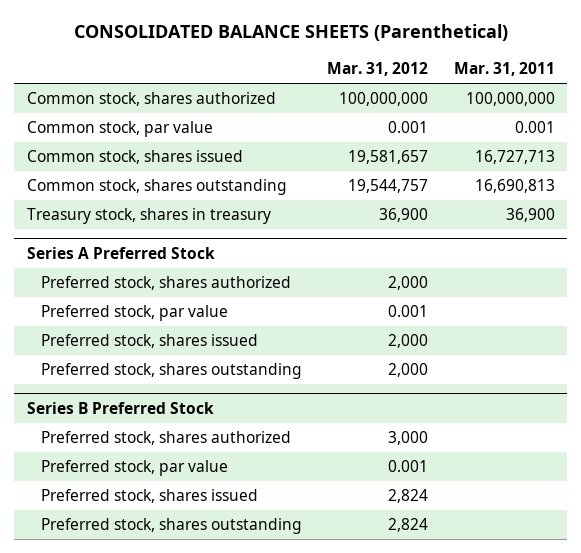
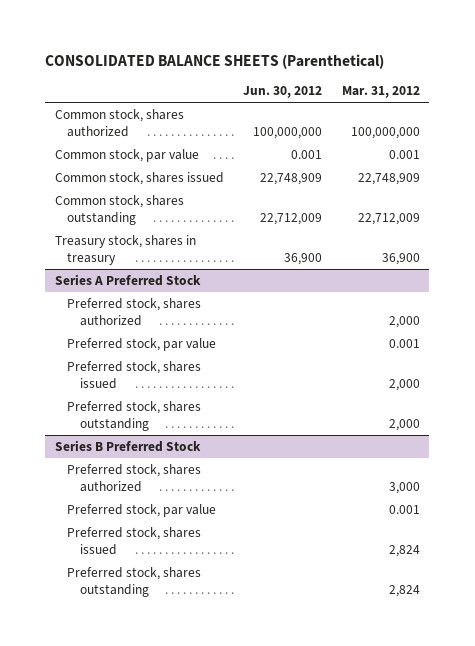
[453,62,555,77] Mar. 31, 2011 -> none
none -> [243,86,323,99] Jun. 30, 2012
[348,150,429,165] 19,581,657 -> [357,173,420,186] 22,748,909
[348,179,429,194] 19,544,757 -> [357,213,420,226] 22,712,009

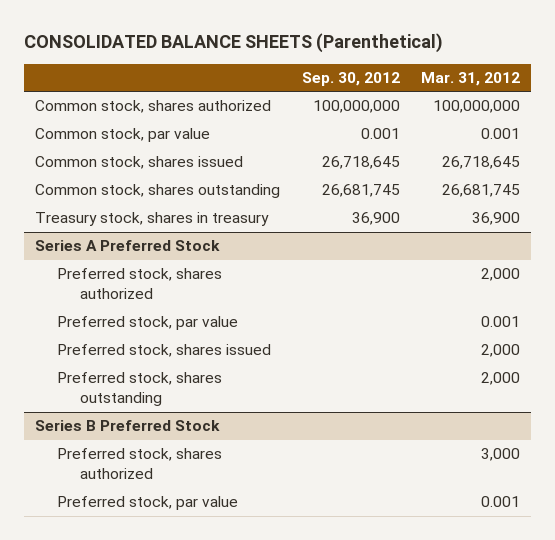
[243,86,323,99] Jun. 30, 2012 -> none
none -> [301,72,400,87] Sep. 30, 2012
[357,173,420,186] 22,748,909 -> [442,156,521,170] 26,718,645
[357,213,420,226] 22,712,009 -> [442,184,521,198] 26,681,745
[67,527,202,556] Preferred stock, shares issued -> none
[67,567,202,598] Preferred stock, shares outstanding -> none

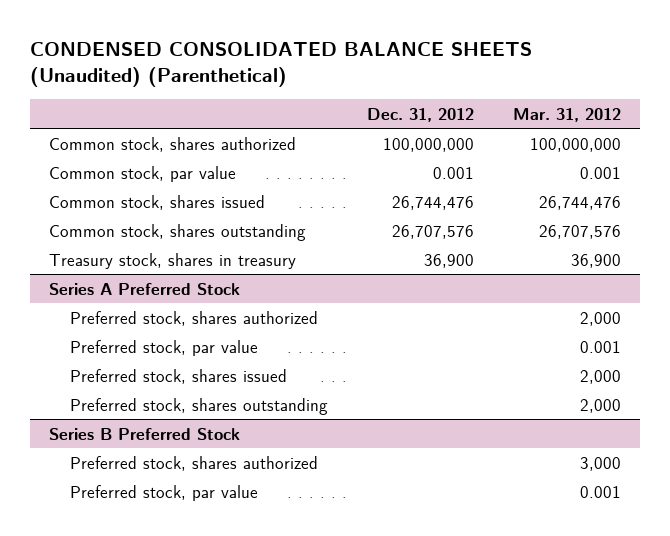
[24,33,444,54] CONSOLIDATED BALANCE SHEETS (Parenthetical) -> [29,41,532,88] CONDENSED CONSOLIDATED BALANCE SHEETS (Unaudited) (Parenthetical)
[301,72,400,87] Sep. 30, 2012 -> none
none -> [366,107,474,122] Dec. 31, 2012
[442,156,521,170] 26,718,645 -> [538,195,621,210] 26,744,476
[442,184,521,198] 26,681,745 -> [538,224,621,239] 26,707,576

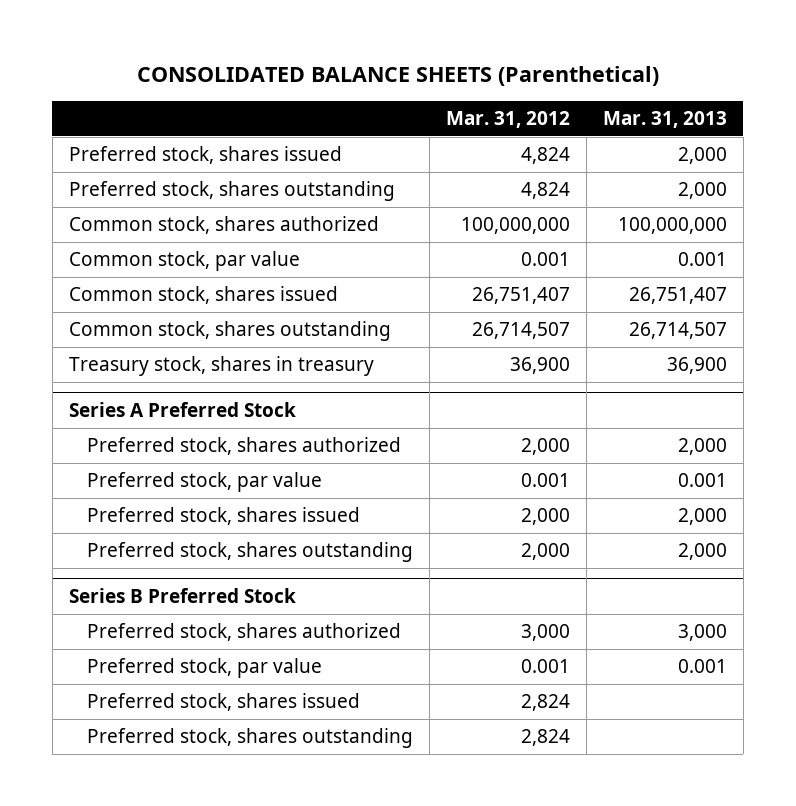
[29,41,532,88] CONDENSED CONSOLIDATED BALANCE SHEETS (Unaudited) (Parenthetical) -> [136,65,659,86] CONSOLIDATED BALANCE SHEETS (Parenthetical)
[366,107,474,122] Dec. 31, 2012 -> none
none -> [602,110,727,128] Mar. 31, 2013
none -> [68,146,342,165] Preferred stock, shares issued
none -> [68,181,395,202] Preferred stock, shares outstanding
[538,195,621,210] 26,744,476 -> [471,287,570,305] 26,751,407
[538,224,621,239] 26,707,576 -> [471,322,570,340] 26,714,507
none -> [86,693,360,712] Preferred stock, shares issued
none -> [86,728,413,749] Preferred stock, shares outstanding

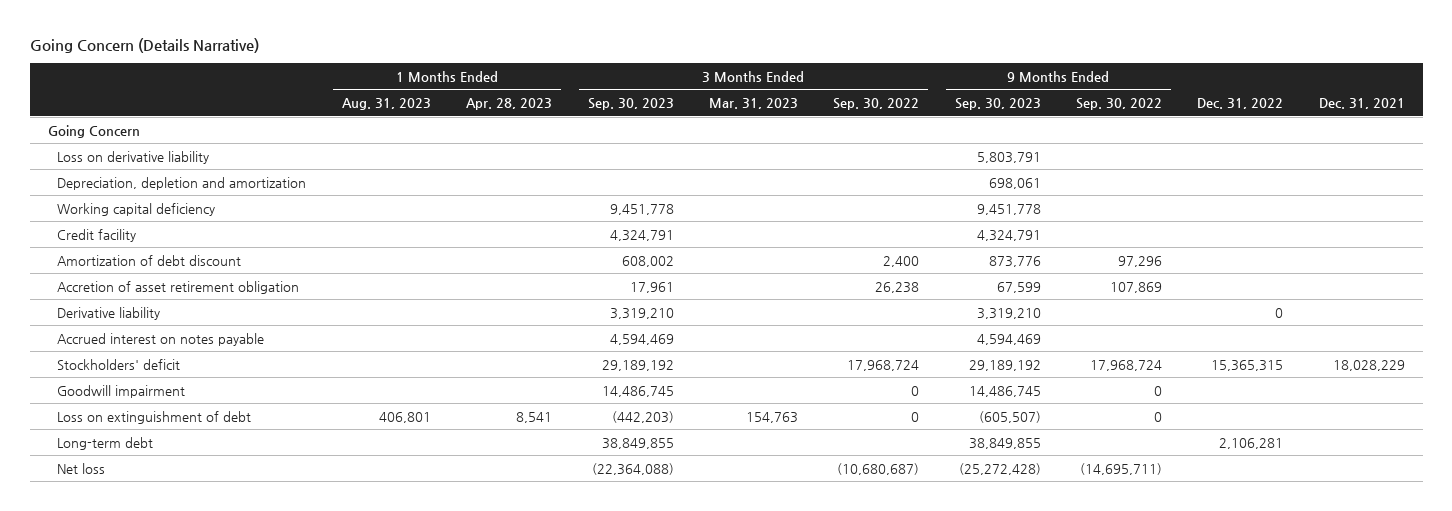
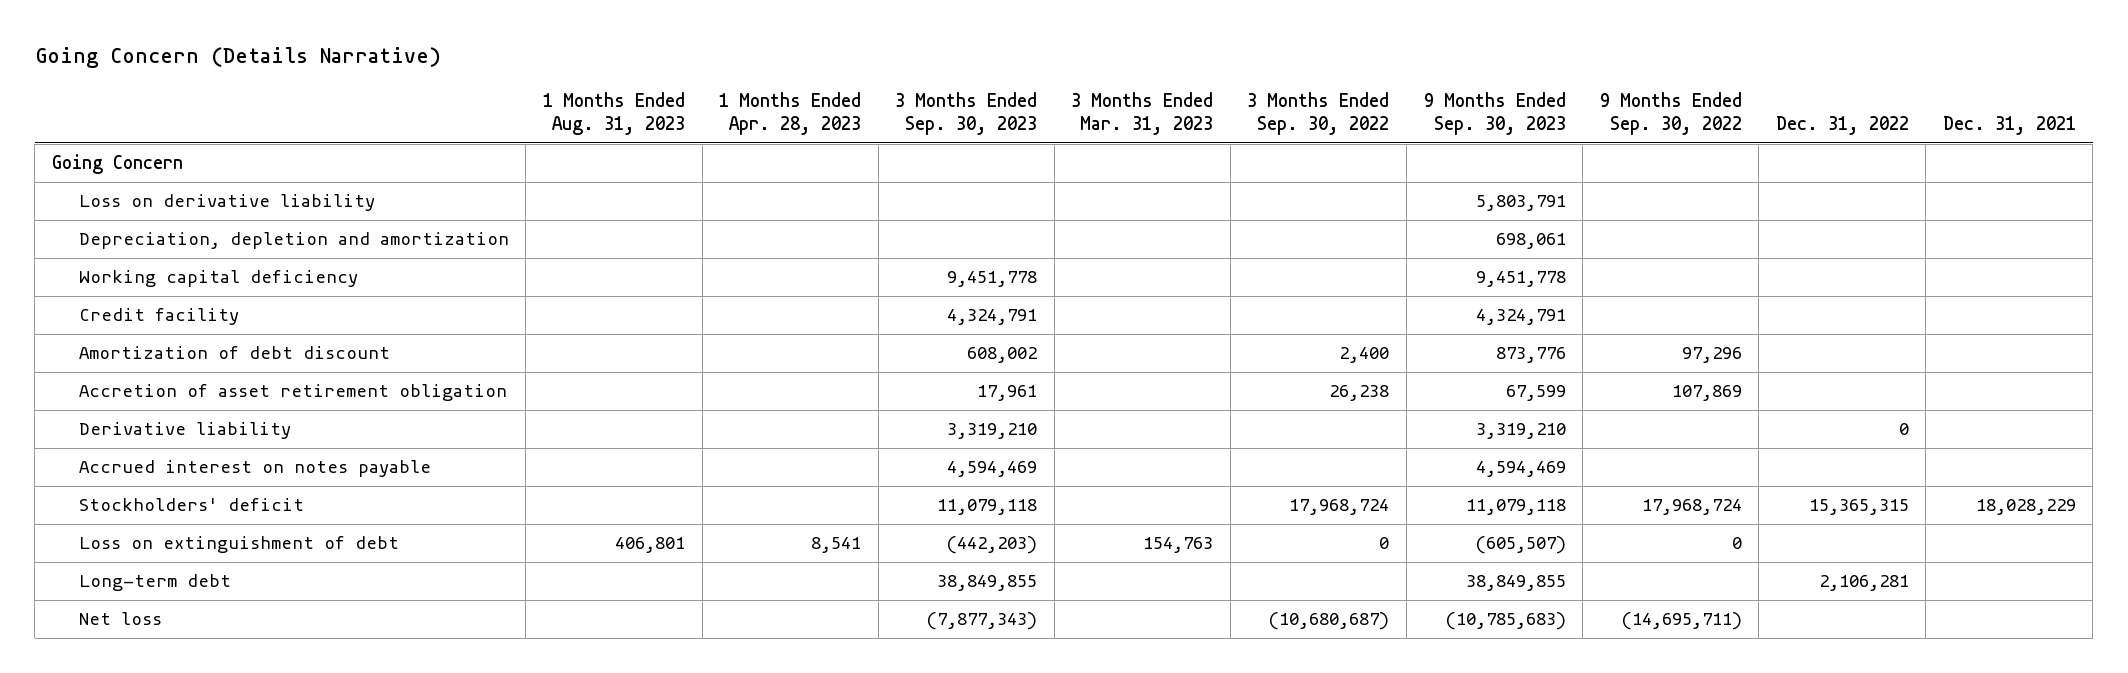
[57,384,186,398] Goodwill impairment -> none
[601,359,674,371] 29,189,192 -> [937,499,1038,516] 11,079,118
[968,359,1041,371] 29,189,192 -> [1465,499,1566,516] 11,079,118
[591,462,674,475] (22,364,088) -> [926,612,1038,631] (7,877,343)
[958,462,1041,475] (25,272,428) -> [1444,612,1566,631] (10,785,683)

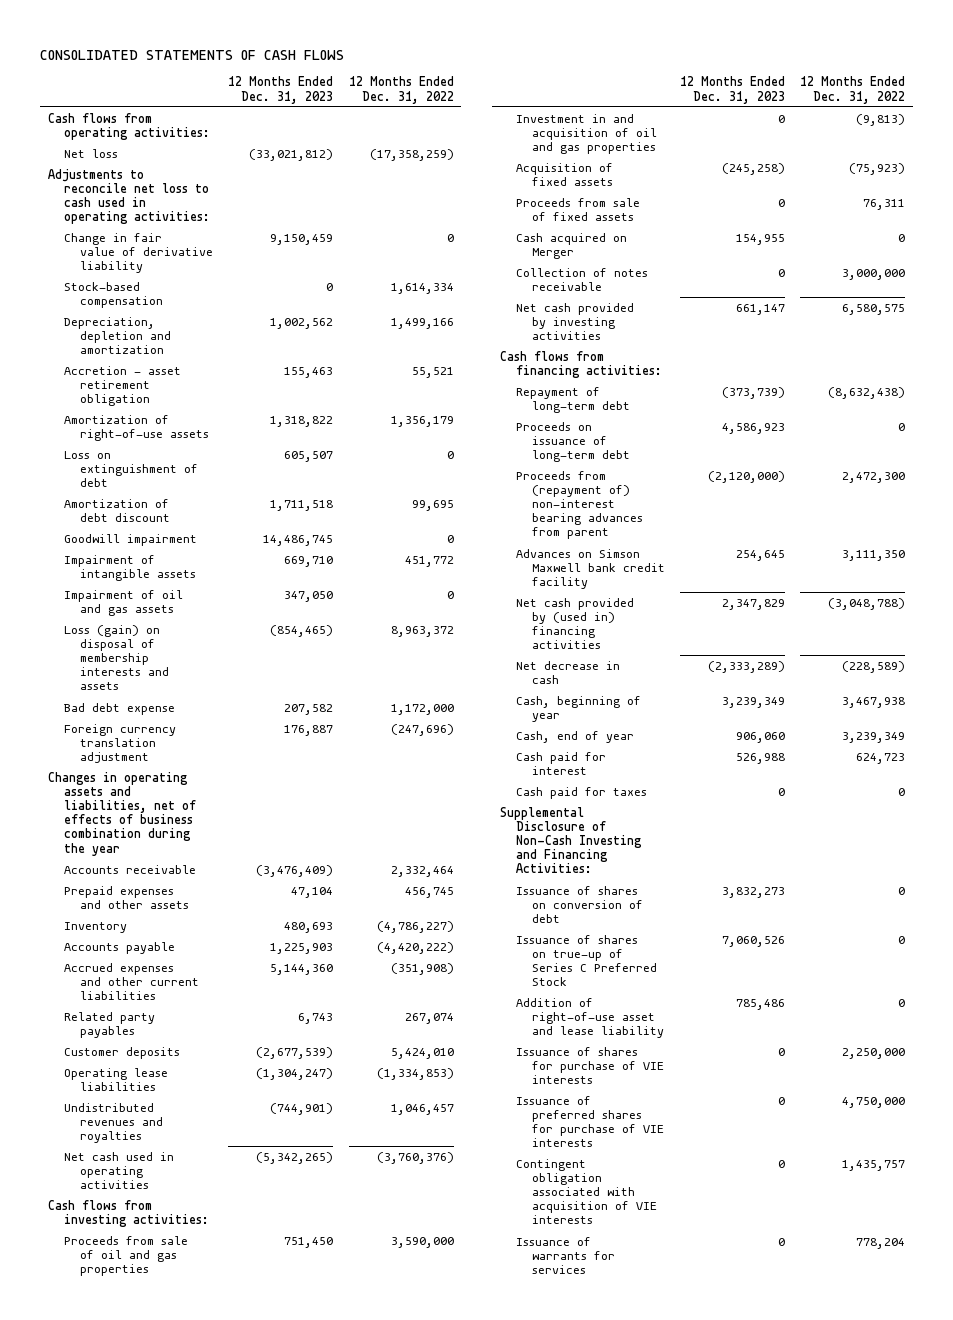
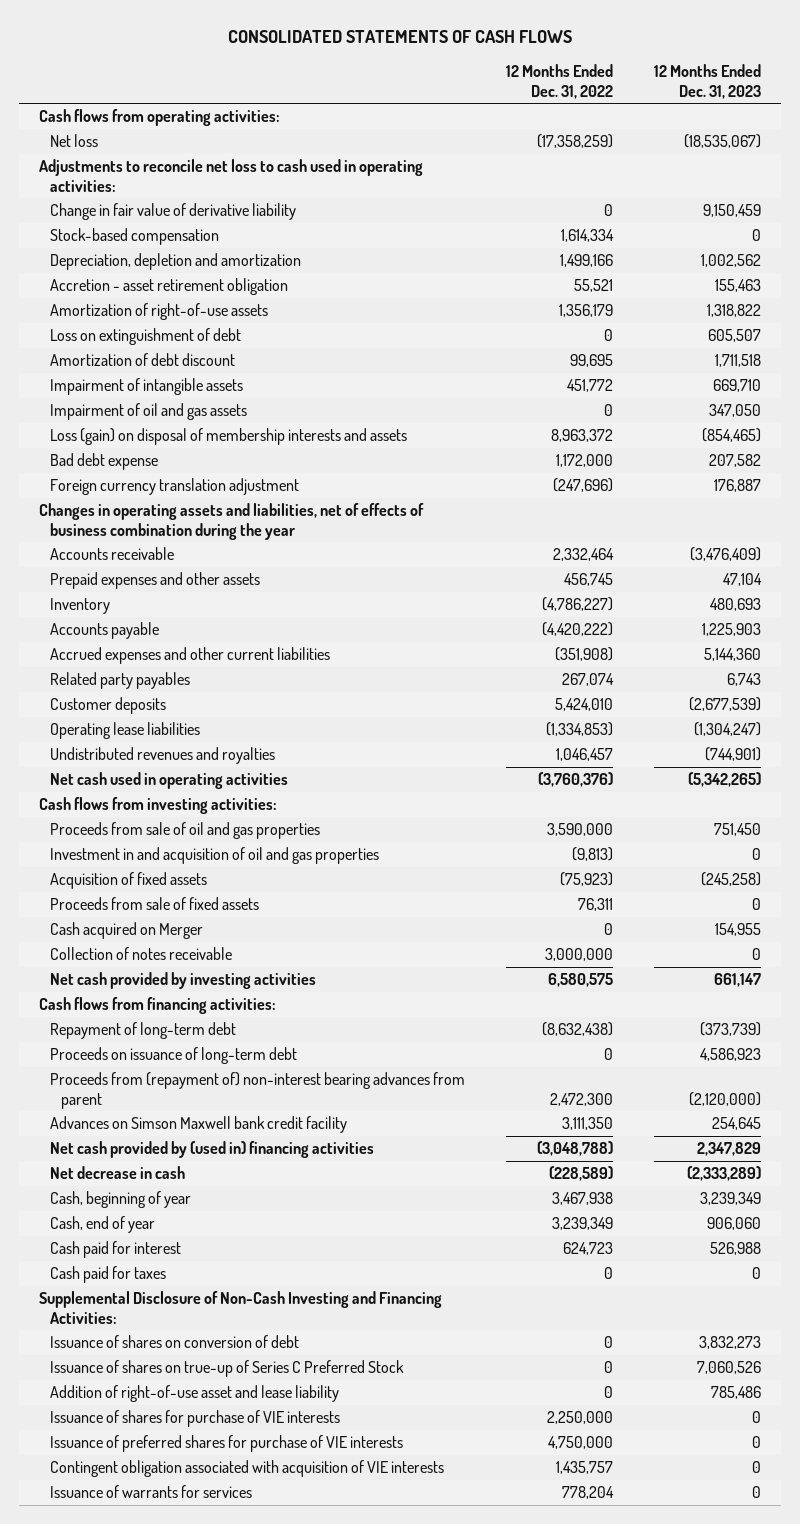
[249,148,334,161] (33,021,812) -> [683,134,761,149] (18,535,067)
[63,533,197,546] Goodwill impairment -> none

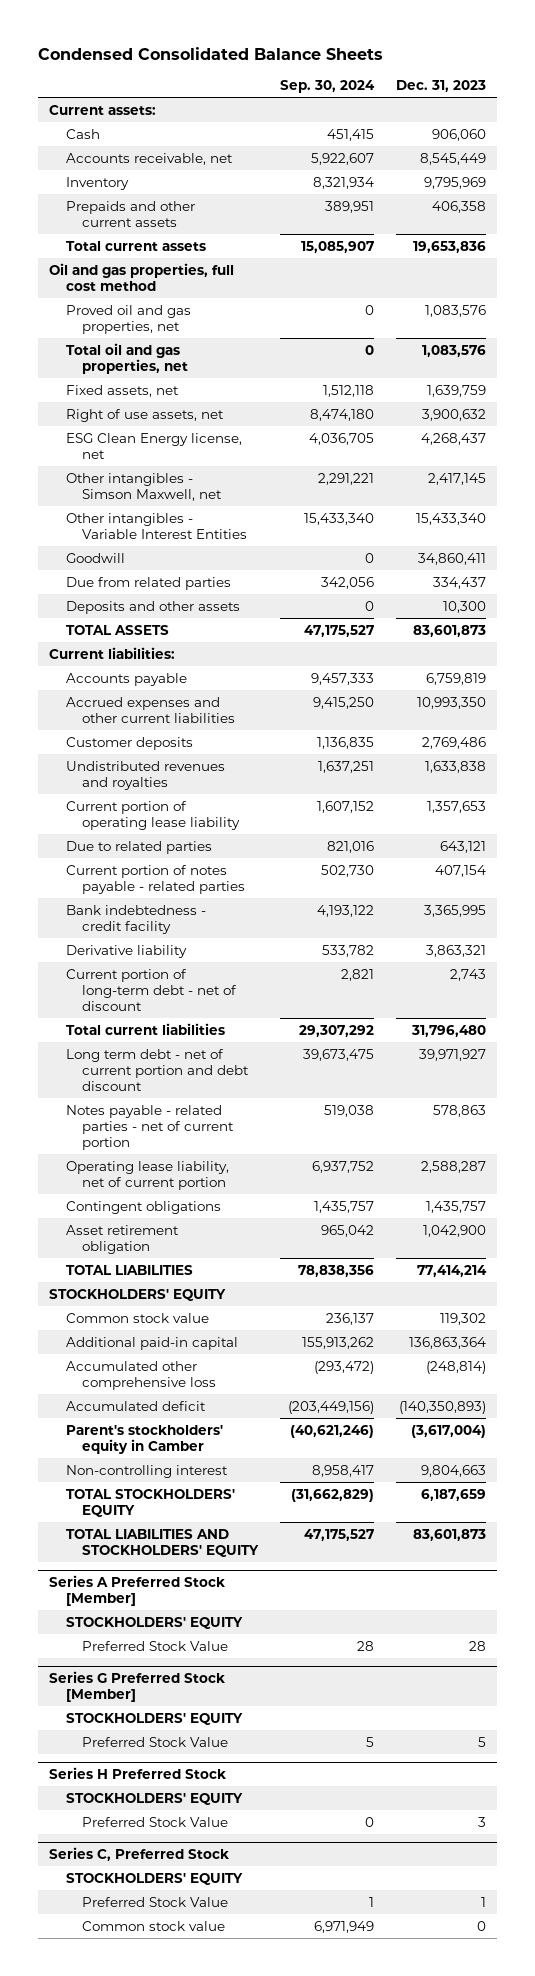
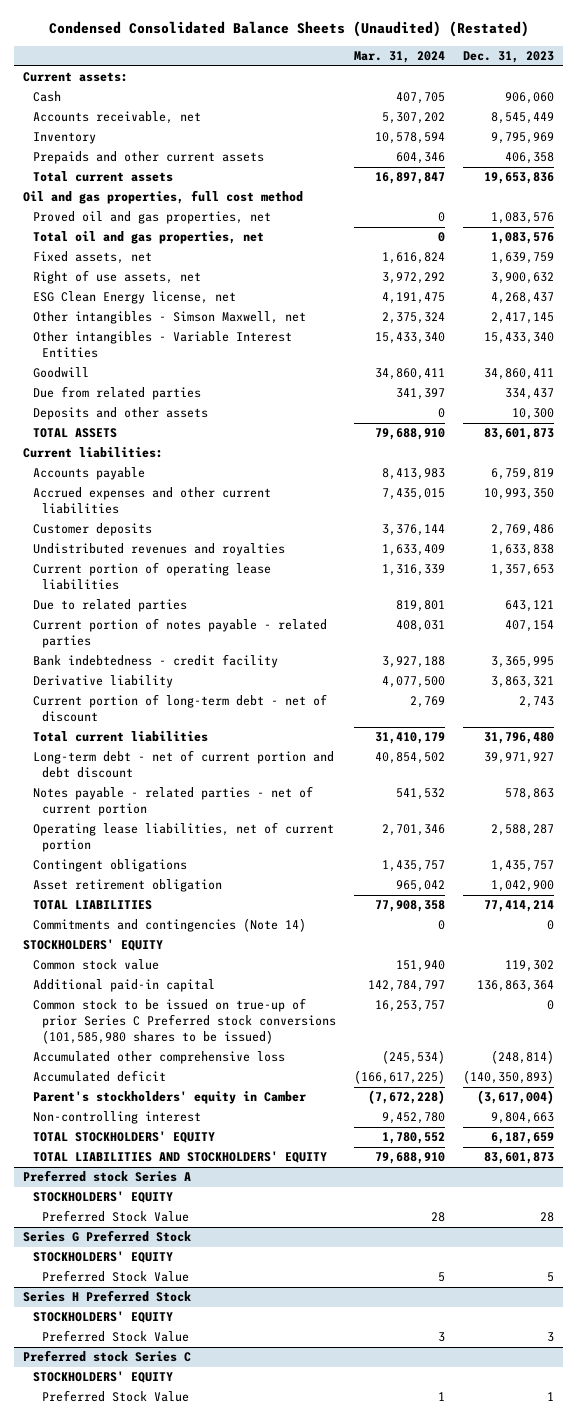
[38,46,384,60] Condensed Consolidated Balance Sheets -> [48,21,529,38] Condensed Consolidated Balance Sheets (Unaudited) (Restated)
[279,80,375,94] Sep. 30, 2024 -> none
none -> [354,51,446,64] Mar. 31, 2024
[65,800,240,830] Current portion of operating lease liability -> [32,562,271,591] Current portion of operating lease liabilities
[65,1048,249,1092] Long term debt - net of current portion and debt discount -> [32,750,334,779] Long-term debt - net of current portion and debt discount
[65,1160,229,1190] Operating lease liability, net of current portion -> [32,822,334,853] Operating lease liabilities, net of current portion
none -> [32,918,306,933] Commitments and contingencies (Note 14)
none -> [32,998,337,1045] Common stock to be issued on true-up of prior Series C Preferred stock conversions (101,585,980 shares to be issued)
[49,1574,226,1607] Series A Preferred Stock [Member] -> [23,1170,192,1183] Preferred stock Series A
[49,1670,226,1703] Series G Preferred Stock [Member] -> [23,1230,192,1243] Series G Preferred Stock
[49,1846,230,1861] Series C, Preferred Stock -> [23,1350,192,1363] Preferred stock Series C
[81,1920,225,1931] Common stock value -> none

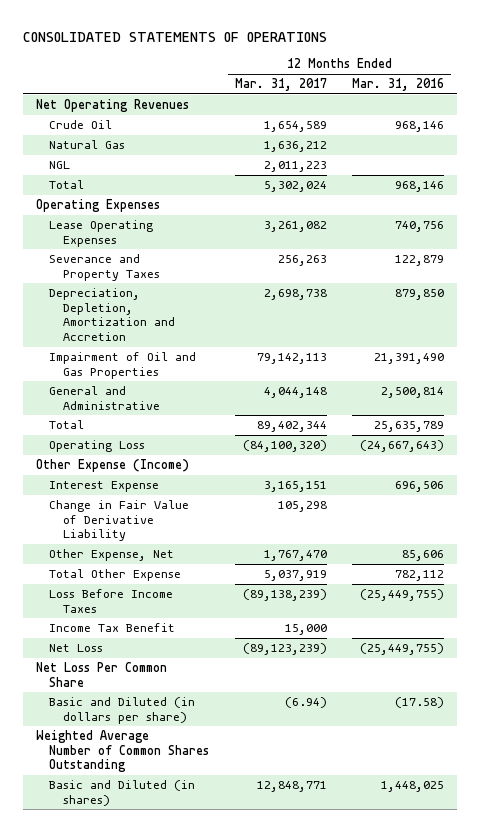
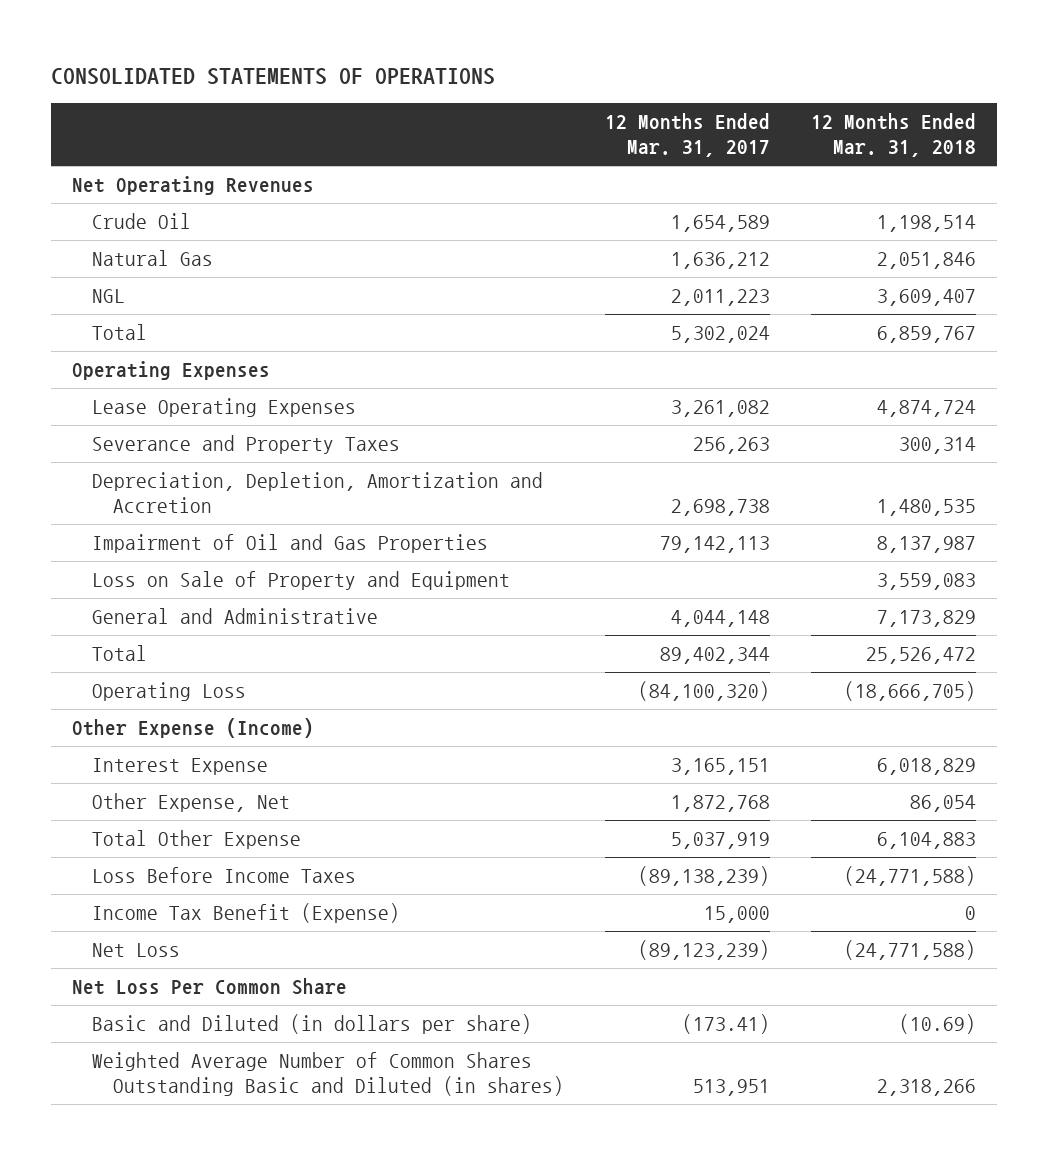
[352,78,445,92] Mar. 31, 2016 -> none
none -> [811,113,977,158] 12 Months Ended Mar. 31, 2018
none -> [92,570,511,590] Loss on Sale of Property and Equipment
[49,500,190,542] Change in Fair Value of Derivative Liability -> none
[263,550,327,562] 1,767,470 -> [670,794,770,812] 1,872,768
[49,623,176,633] Income Tax Benefit -> [92,902,401,923] Income Tax Benefit (Expense)
[35,730,210,773] Weighted Average Number of Common Shares Outstanding -> none
[284,697,327,709] (6.94) -> [681,1013,770,1034] (173.41)
[49,780,196,806] Basic and Diluted (in shares) -> [92,1051,564,1097] Weighted Average Number of Common Shares Outstanding Basic and Diluted (in shares)
[256,781,327,793] 12,848,771 -> [692,1079,770,1097] 513,951

